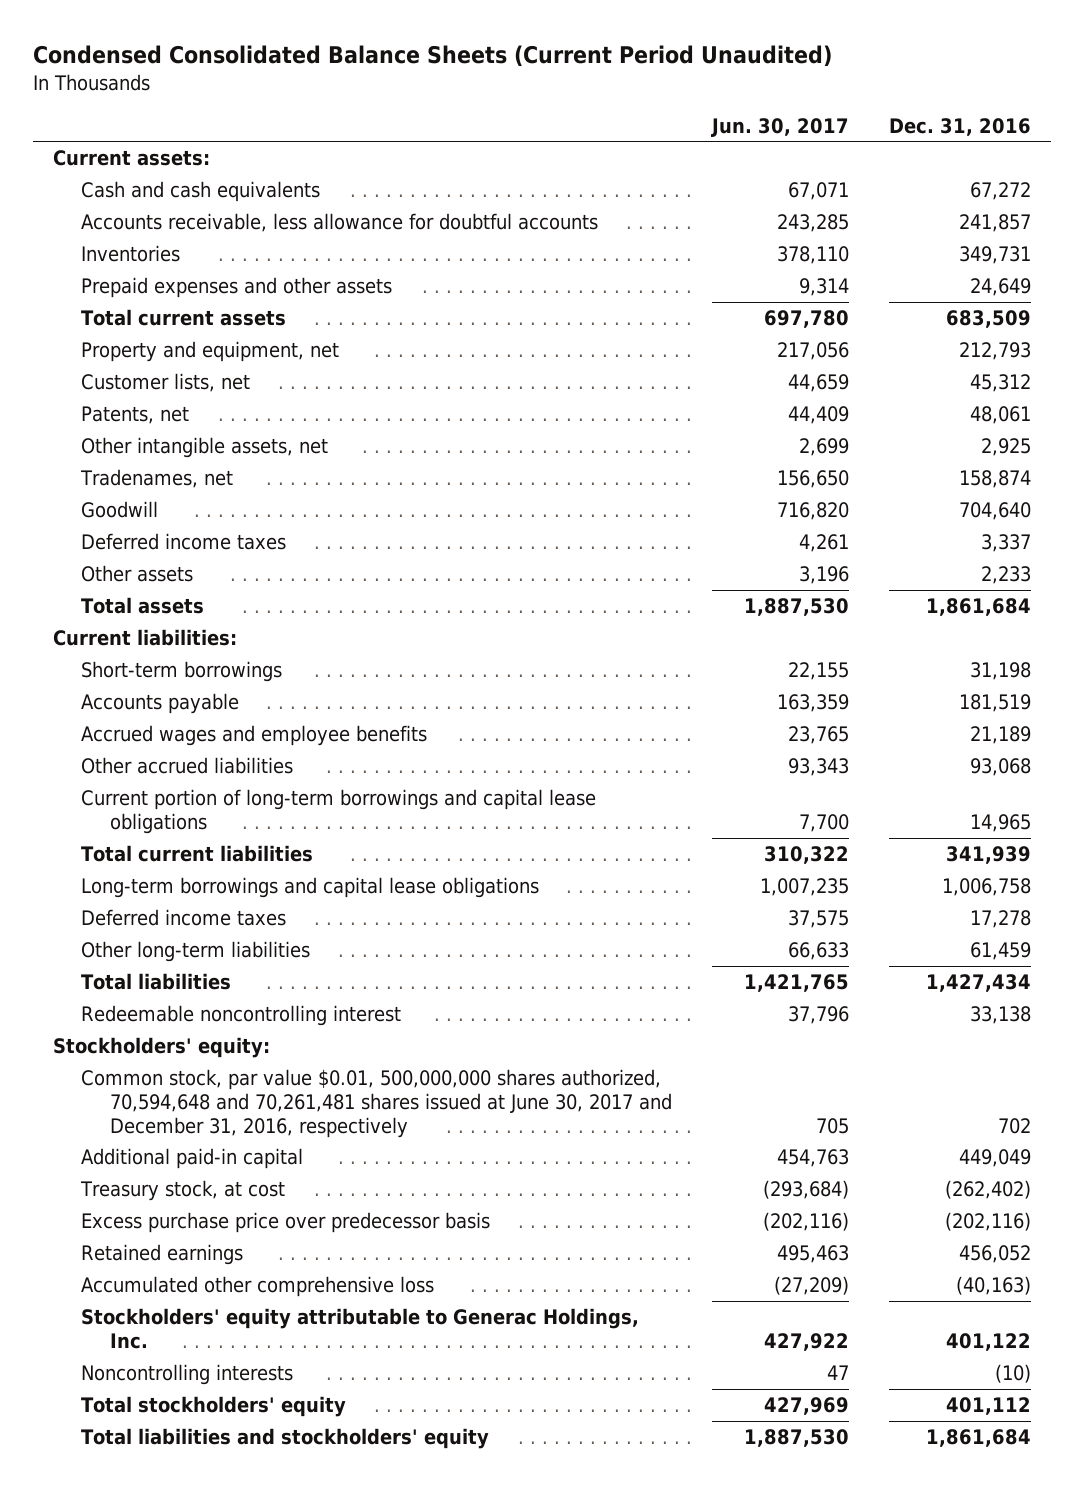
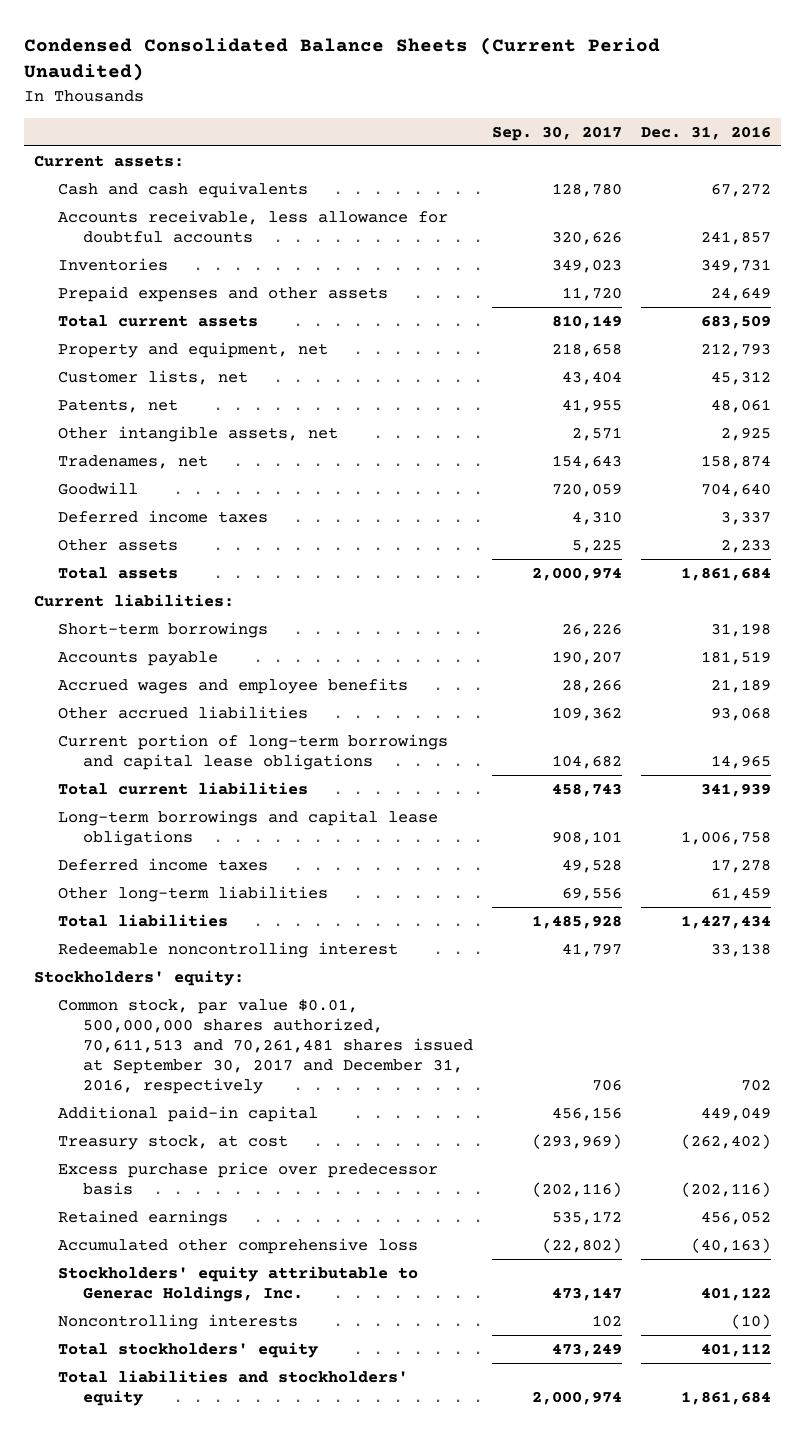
[710,117,849,137] Jun. 30, 2017 -> none
none -> [492,125,623,141] Sep. 30, 2017
[81,1069,672,1138] Common stock, par value $0.01, 500,000,000 shares authorized, 70,594,648 and 70,261,481 shares issued at June 30, 2017 and December 31, 2016, respectively -> [58,998,474,1094] Common stock, par value $0.01, 500,000,000 shares authorized, 70,611,513 and 70,261,481 shares issued at September 30, 2017 and December 31, 2016, respectively

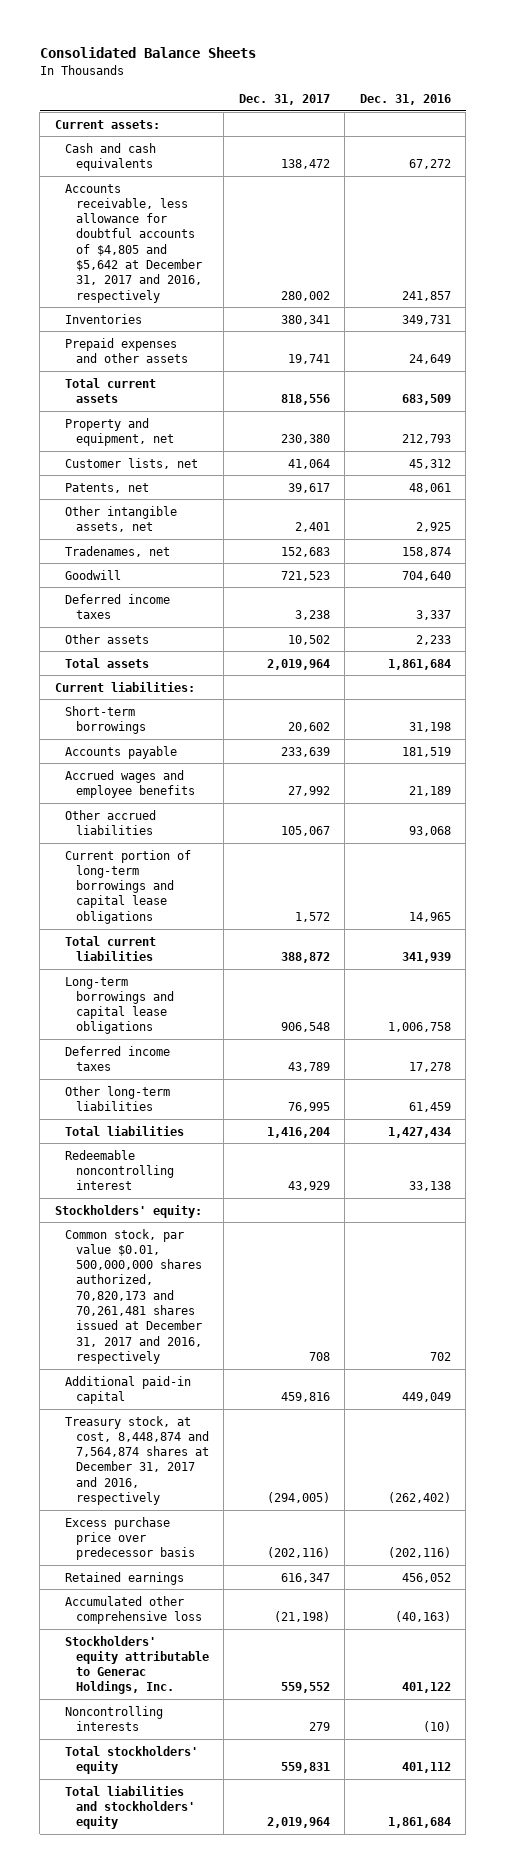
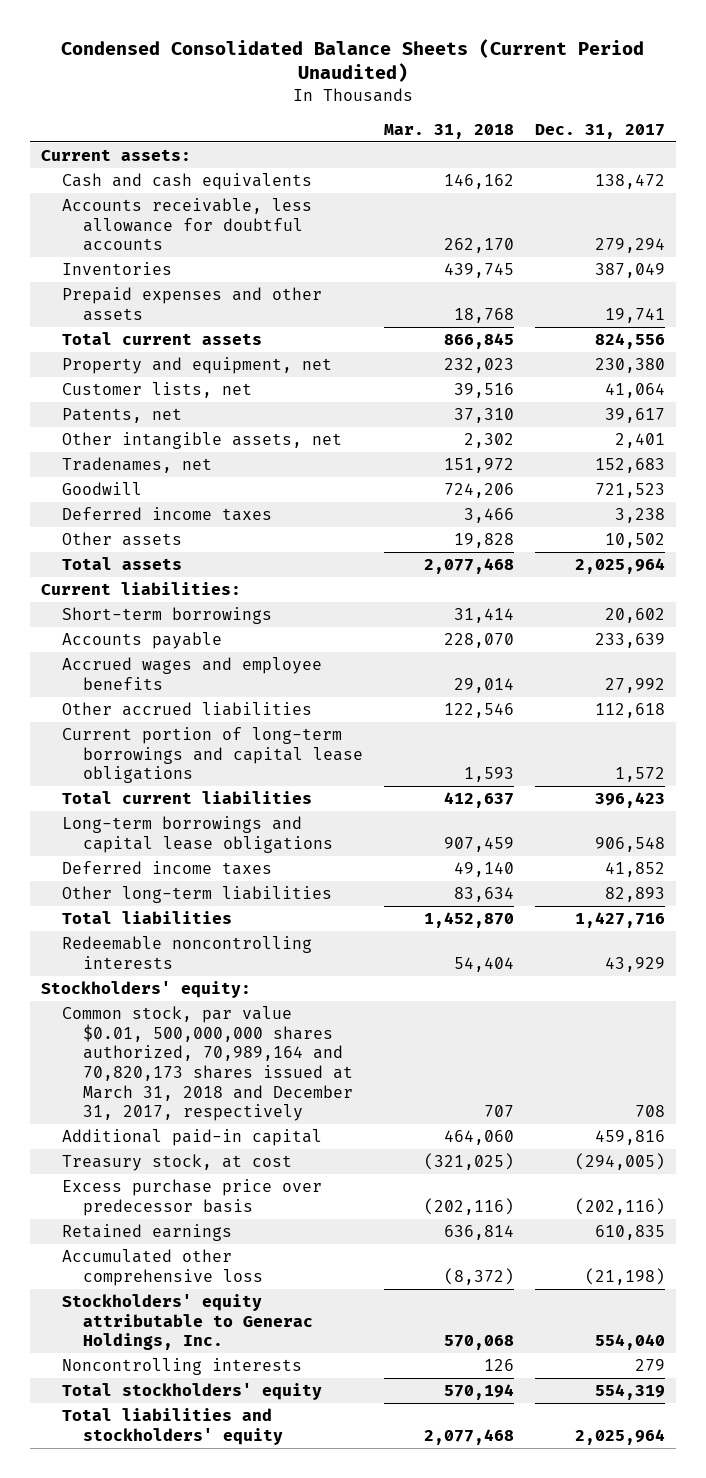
[39,47,256,59] Consolidated Balance Sheets -> [60,38,644,83] Condensed Consolidated Balance Sheets (Current Period Unaudited)
[359,94,451,106] Dec. 31, 2016 -> none
none -> [383,123,514,139] Mar. 31, 2018
[65,183,202,303] Accounts receivable, less allowance for doubtful accounts of $4,805 and $5,642 at December 31, 2017 and 2016, respectively -> [61,198,312,252] Accounts receivable, less allowance for doubtful accounts
[280,290,330,301] 280,002 -> [595,238,666,254] 279,294
[280,314,330,325] 380,341 -> [595,263,666,279] 387,049
[280,393,330,405] 818,556 -> [595,333,666,350] 824,556
[266,658,330,670] 2,019,964 -> [575,558,666,575] 2,025,964
[280,825,330,836] 105,067 -> [595,703,666,719] 112,618
[280,951,330,963] 388,872 -> [595,792,666,809] 396,423
[287,1061,330,1072] 43,789 -> [605,862,666,878] 41,852
[287,1101,330,1112] 76,995 -> [605,887,666,903] 82,893
[266,1126,330,1138] 1,416,204 -> [575,912,666,929] 1,427,716
[65,1149,174,1191] Redeemable noncontrolling interest -> [61,936,312,969] Redeemable noncontrolling interests
[65,1228,202,1364] Common stock, par value $0.01, 500,000,000 shares authorized, 70,820,173 and 70,261,481 shares issued at December 31, 2017 and 2016, respectively -> [61,1006,353,1122] Common stock, par value $0.01, 500,000,000 shares authorized, 70,989,164 and 70,820,173 shares issued at March 31, 2018 and December 31, 2017, respectively
[65,1415,209,1506] Treasury stock, at cost, 8,448,874 and 7,564,874 shares at December 31, 2017 and 2016, respectively -> [61,1154,292,1172] Treasury stock, at cost
[280,1572,330,1583] 616,347 -> [595,1225,666,1241] 610,835
[280,1682,330,1694] 559,552 -> [595,1334,666,1351] 554,040
[280,1761,330,1773] 559,831 -> [595,1384,666,1401] 554,319
[266,1817,330,1829] 2,019,964 -> [575,1428,666,1445] 2,025,964

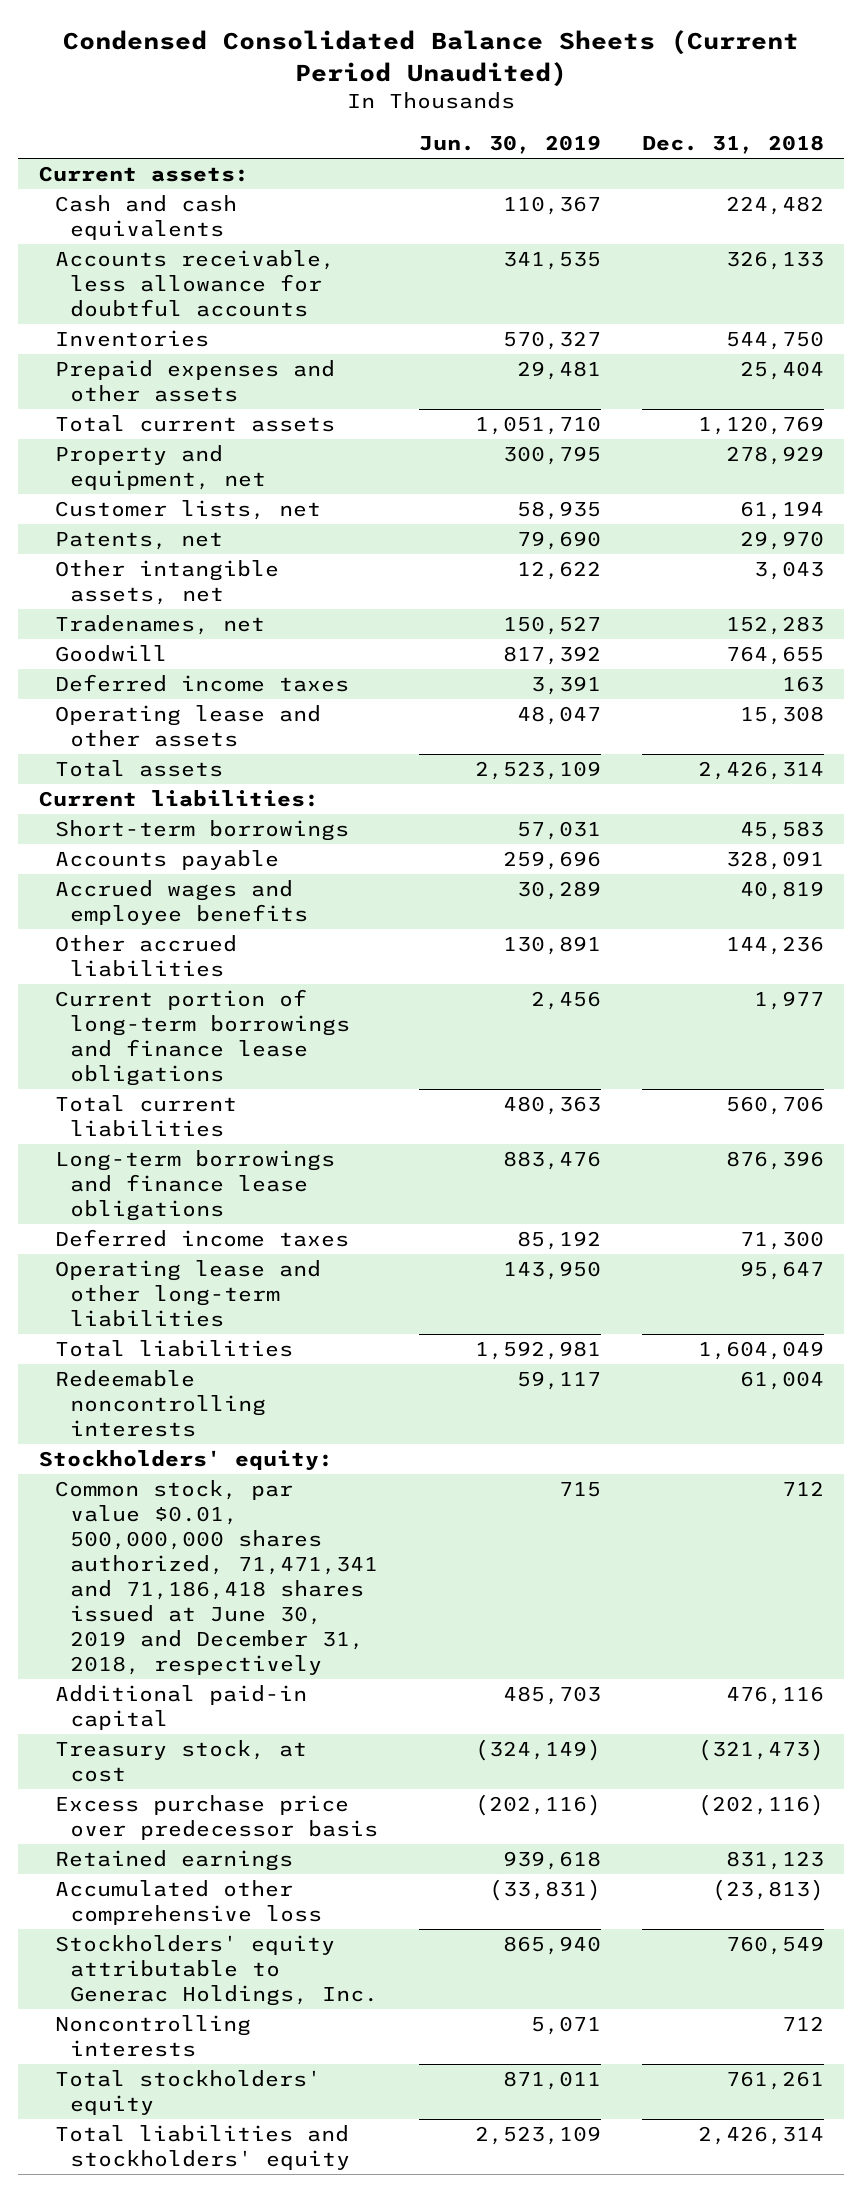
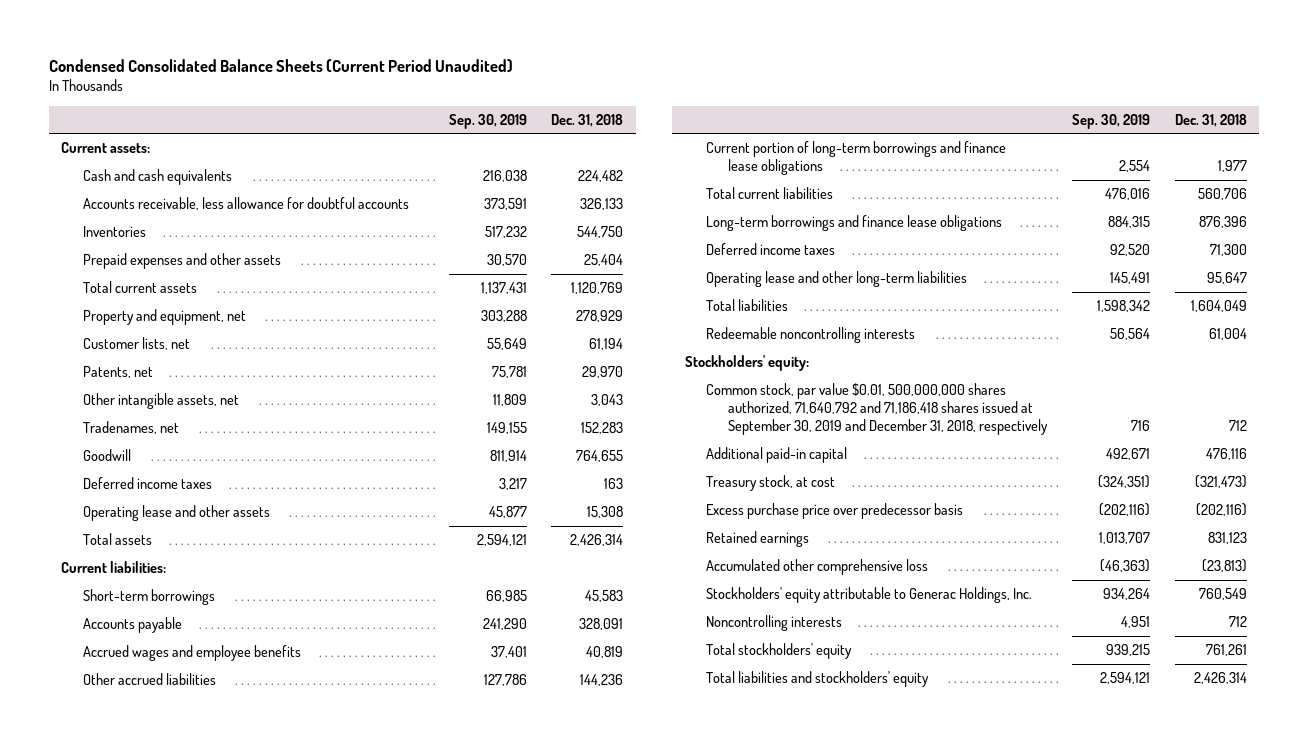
[418,134,601,154] Jun. 30, 2019 -> none
none -> [448,113,527,129] Sep. 30, 2019
[54,1480,379,1676] Common stock, par value $0.01, 500,000,000 shares authorized, 71,471,341 and 71,186,418 shares issued at June 30, 2019 and December 31, 2018, respectively -> [706,383,1049,436] Common stock, par value $0.01, 500,000,000 shares authorized, 71,640,792 and 71,186,418 shares issued at September 30, 2019 and December 31, 2018, respectively

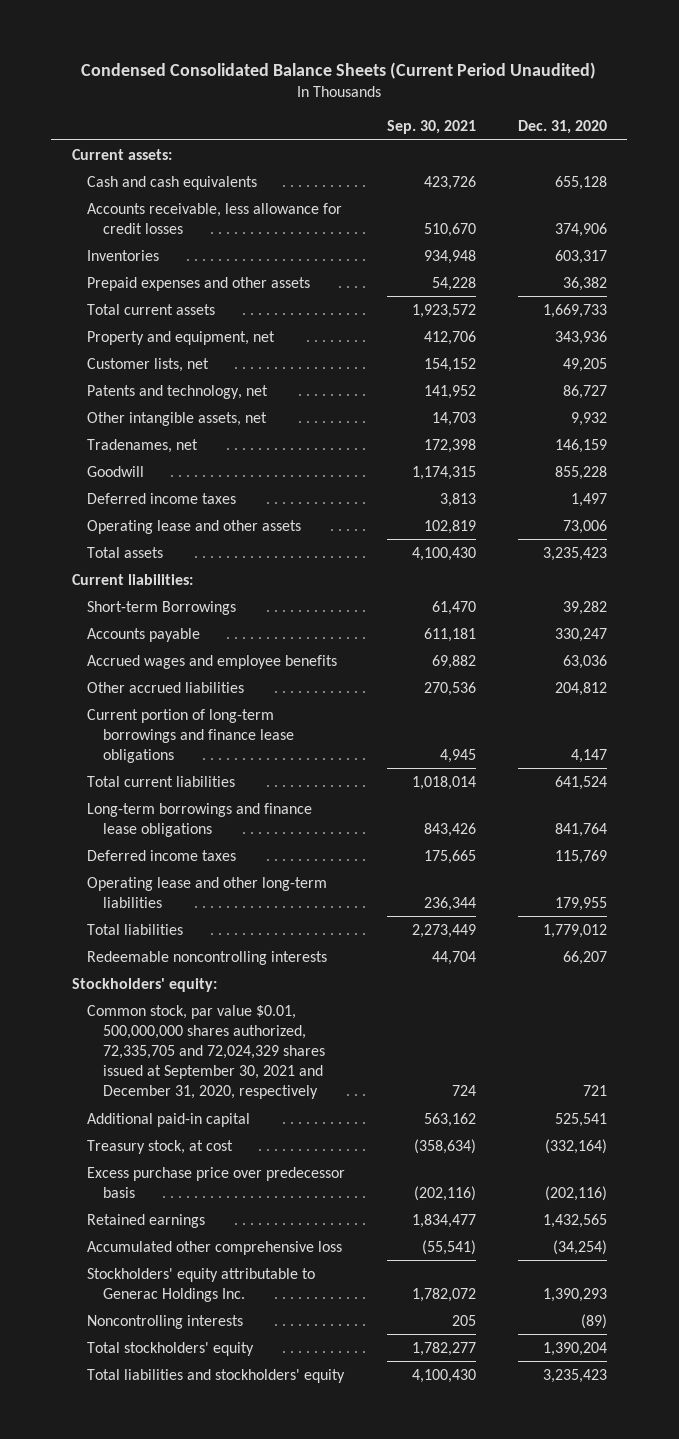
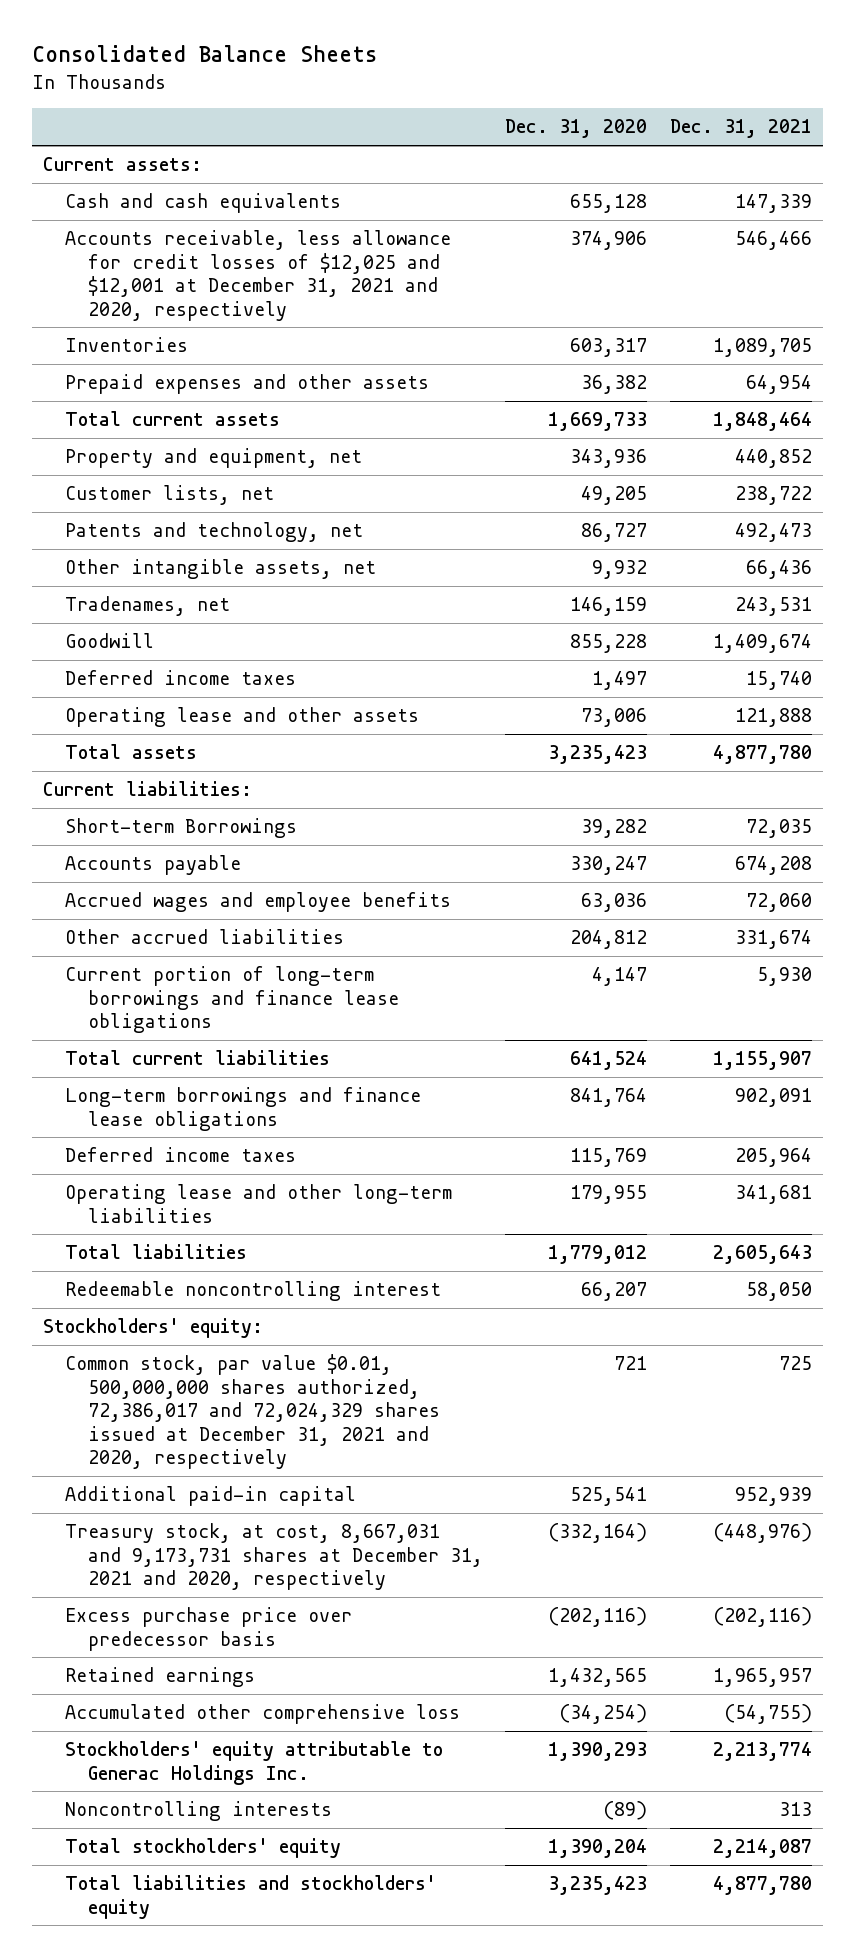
[81,61,597,79] Condensed Consolidated Balance Sheets (Current Period Unaudited) -> [31,45,377,63] Consolidated Balance Sheets
[387,120,477,135] Sep. 30, 2021 -> none
none -> [669,119,812,139] Dec. 31, 2021
[87,202,343,234] Accounts receivable, less allowance for credit losses -> [65,230,452,321] Accounts receivable, less allowance for credit losses of $12,025 and $12,001 at December 31, 2021 and 2020, respectively
[87,950,328,965] Redeemable noncontrolling interests -> [65,1281,442,1302] Redeemable noncontrolling interest
[87,1004,326,1100] Common stock, par value $0.01, 500,000,000 shares authorized, 72,335,705 and 72,024,329 shares issued at September 30, 2021 and December 31, 2020, respectively -> [65,1354,440,1470] Common stock, par value $0.01, 500,000,000 shares authorized, 72,386,017 and 72,024,329 shares issued at December 31, 2021 and 2020, respectively
[87,1139,234,1154] Treasury stock, at cost -> [65,1523,483,1591] Treasury stock, at cost, 8,667,031 and 9,173,731 shares at December 31, 2021 and 2020, respectively

